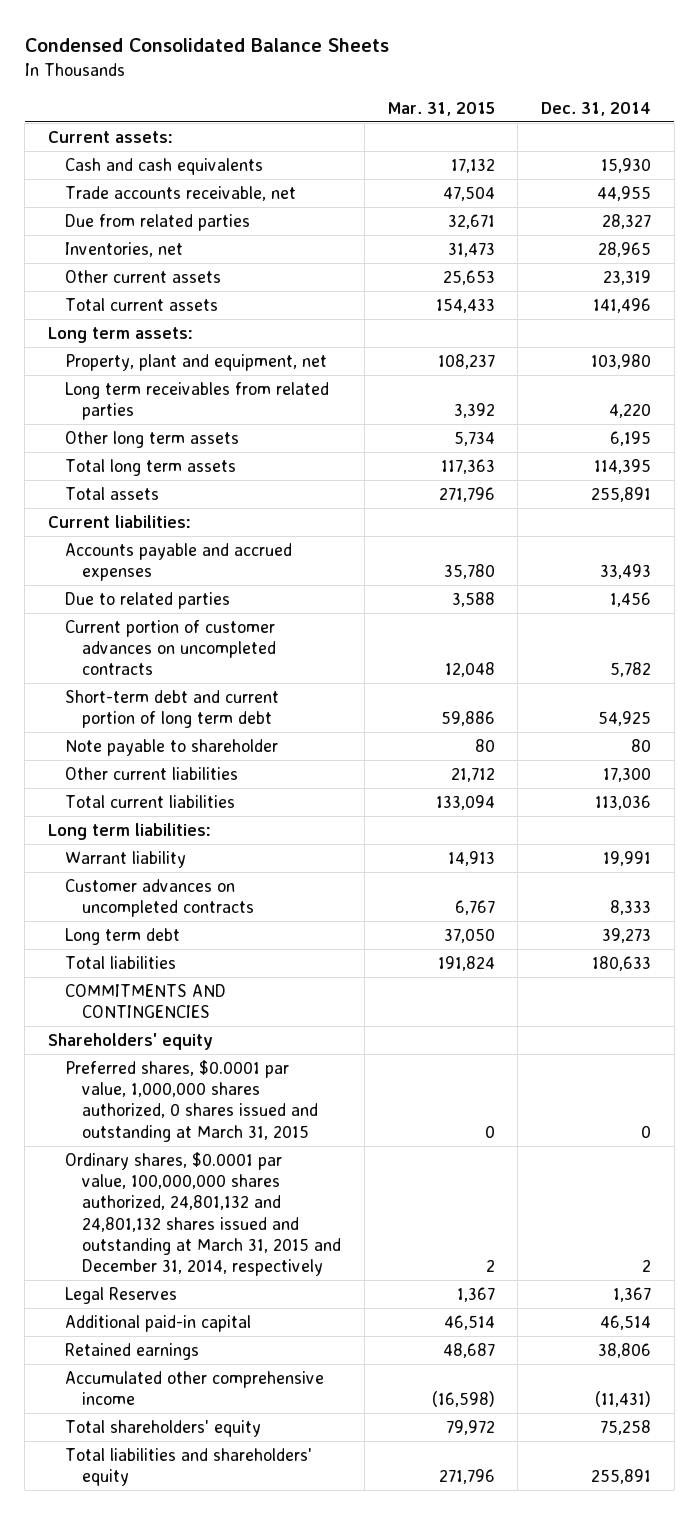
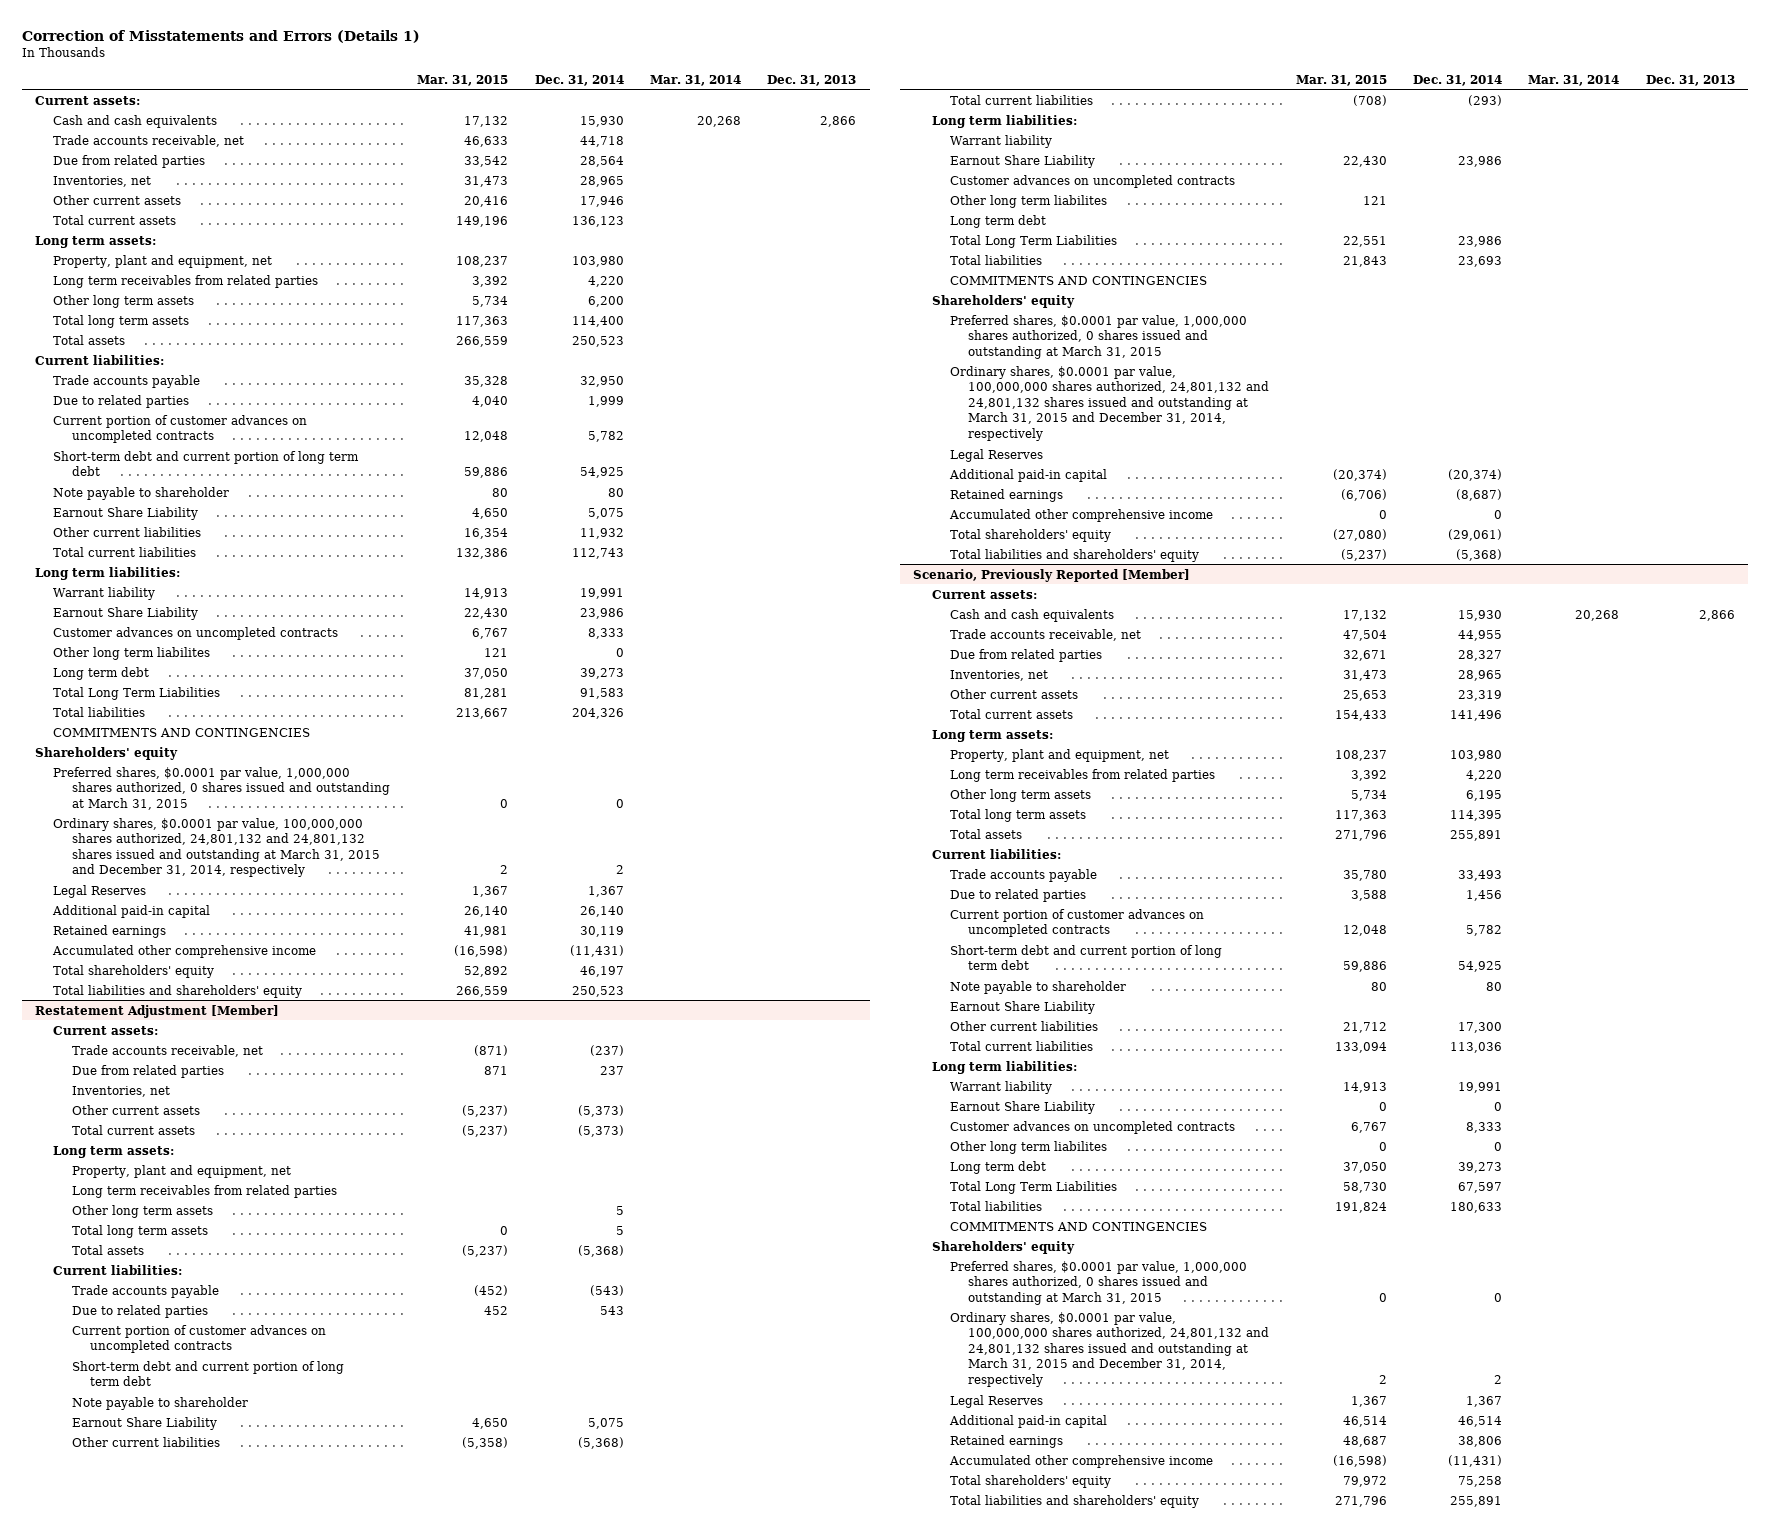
[24,38,389,53] Condensed Consolidated Balance Sheets -> [21,29,420,43] Correction of Misstatements and Errors (Details 1)
none -> [650,74,742,86] Mar. 31, 2014
none -> [767,74,857,86] Dec. 31, 2013
none -> [53,134,245,147] Trade accounts receivable, net
none -> [53,154,206,168] Due from related parties
none -> [53,175,152,187] Inventories, net
none -> [53,194,182,205] Other current assets
none -> [53,214,177,225] Total current assets
none -> [34,235,156,248] Long term assets:
none -> [53,254,273,268] Property, plant and equipment, net
none -> [53,274,319,288] Long term receivables from related parties
none -> [53,294,195,308] Other long term assets
none -> [53,314,190,328] Total long term assets
none -> [53,334,126,345] Total assets
none -> [34,354,164,365] Current liabilities:
none -> [53,374,201,388] Trade accounts payable
none -> [53,394,190,408] Due to related parties
none -> [53,414,308,444] Current portion of customer advances on uncompleted contracts
none -> [53,450,360,477] Short-term debt and current portion of long term debt
none -> [53,486,230,500] Note payable to shareholder
none -> [53,506,199,520] Earnout Share Liability
none -> [53,526,202,537] Other current liabilities
none -> [53,546,197,557] Total current liabilities
none -> [34,566,180,580] Long term liabilities:
none -> [53,586,156,600] Warrant liability
none -> [53,606,199,620] Earnout Share Liability
none -> [53,626,339,640] Customer advances on uncompleted contracts
none -> [53,646,211,660] Other long term liabilites
none -> [53,666,150,680] Long term debt
none -> [53,686,221,700] Total Long Term Liabilities
none -> [53,706,146,717] Total liabilities
none -> [53,727,311,737] COMMITMENTS AND CONTINGENCIES
none -> [34,746,178,760] Shareholders' equity
none -> [53,766,390,810] Preferred shares, $0.0001 par value, 1,000,000 shares authorized, 0 shares issued and outstanding at March 31, 2015
none -> [53,817,380,878] Ordinary shares, $0.0001 par value, 100,000,000 shares authorized, 24,801,132 and 24,801,132 shares issued and outstanding at March 31, 2015 and December 31, 2014, respectively
none -> [53,884,147,898] Legal Reserves
none -> [52,904,211,918] Additional paid-in capital
none -> [53,924,167,938] Retained earnings
none -> [52,944,317,958] Accumulated other comprehensive income
none -> [53,964,215,978] Total shareholders' equity
none -> [53,984,303,998] Total liabilities and shareholders' equity
none -> [34,1004,279,1018] Restatement Adjustment [Member]
none -> [53,1025,159,1035] Current assets:
none -> [71,1044,263,1057] Trade accounts receivable, net
none -> [71,1064,224,1078] Due from related parties
none -> [71,1085,170,1097] Inventories, net
none -> [71,1104,200,1115] Other current assets
none -> [71,1124,195,1135] Total current assets
none -> [53,1145,175,1158] Long term assets:
none -> [71,1164,291,1178] Property, plant and equipment, net
none -> [71,1184,337,1198] Long term receivables from related parties
none -> [71,1204,213,1218] Other long term assets
none -> [71,1224,208,1238] Total long term assets
none -> [71,1244,144,1255] Total assets
none -> [53,1264,183,1275] Current liabilities:
none -> [71,1284,219,1298] Trade accounts payable
none -> [71,1304,208,1318] Due to related parties
none -> [71,1324,326,1354] Current portion of customer advances on uncompleted contracts
none -> [71,1360,344,1387] Short-term debt and current portion of long term debt
none -> [71,1396,248,1410] Note payable to shareholder
none -> [71,1416,217,1430] Earnout Share Liability
none -> [71,1436,220,1447] Other current liabilities
none -> [949,94,1093,105] Total current liabilities
none -> [931,114,1077,128] Long term liabilities:
none -> [949,134,1052,148] Warrant liability
none -> [949,154,1095,168] Earnout Share Liability
none -> [949,174,1235,188] Customer advances on uncompleted contracts
none -> [949,194,1107,208] Other long term liabilites
none -> [949,214,1046,228] Long term debt
none -> [949,234,1117,248] Total Long Term Liabilities
none -> [949,254,1042,265] Total liabilities
none -> [949,275,1207,285] COMMITMENTS AND CONTINGENCIES
none -> [931,294,1075,308] Shareholders' equity
none -> [949,314,1247,359] Preferred shares, $0.0001 par value, 1,000,000 shares authorized, 0 shares issued and outstanding at March 31, 2015
none -> [949,365,1270,441] Ordinary shares, $0.0001 par value, 100,000,000 shares authorized, 24,801,132 and 24,801,132 shares issued and outstanding at March 31, 2015 and December 31, 2014, respectively
none -> [949,448,1043,462] Legal Reserves
none -> [948,468,1107,482] Additional paid-in capital
none -> [949,488,1063,502] Retained earnings
none -> [948,508,1213,522] Accumulated other comprehensive income
none -> [949,528,1111,542] Total shareholders' equity
none -> [949,548,1199,562] Total liabilities and shareholders' equity
none -> [913,568,1191,582] Scenario, Previously Reported [Member]
none -> [931,589,1037,599] Current assets:
none -> [949,608,1114,622] Cash and cash equivalents
[65,543,293,582] Accounts payable and accrued expenses -> [949,868,1097,882] Trade accounts payable
none -> [949,1000,1095,1014] Earnout Share Liability
none -> [949,1100,1095,1114] Earnout Share Liability
none -> [949,1140,1107,1154] Other long term liabilites
none -> [949,1180,1117,1194] Total Long Term Liabilities

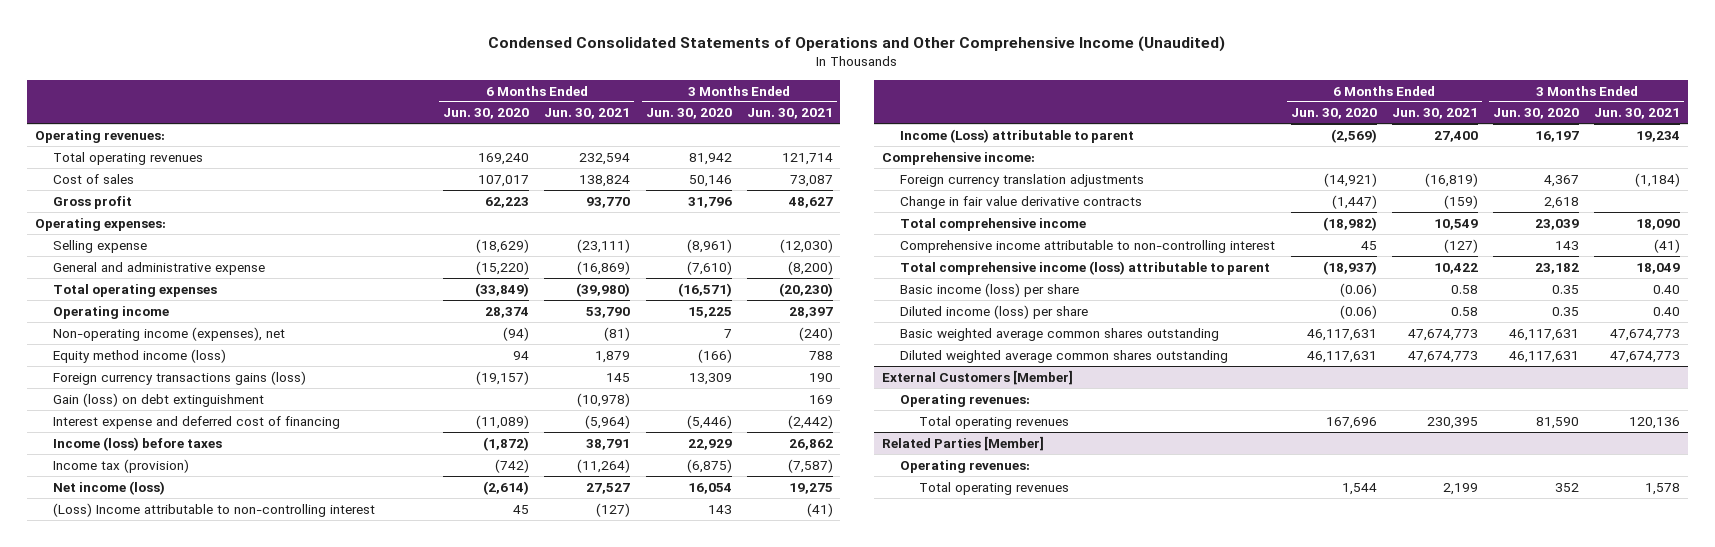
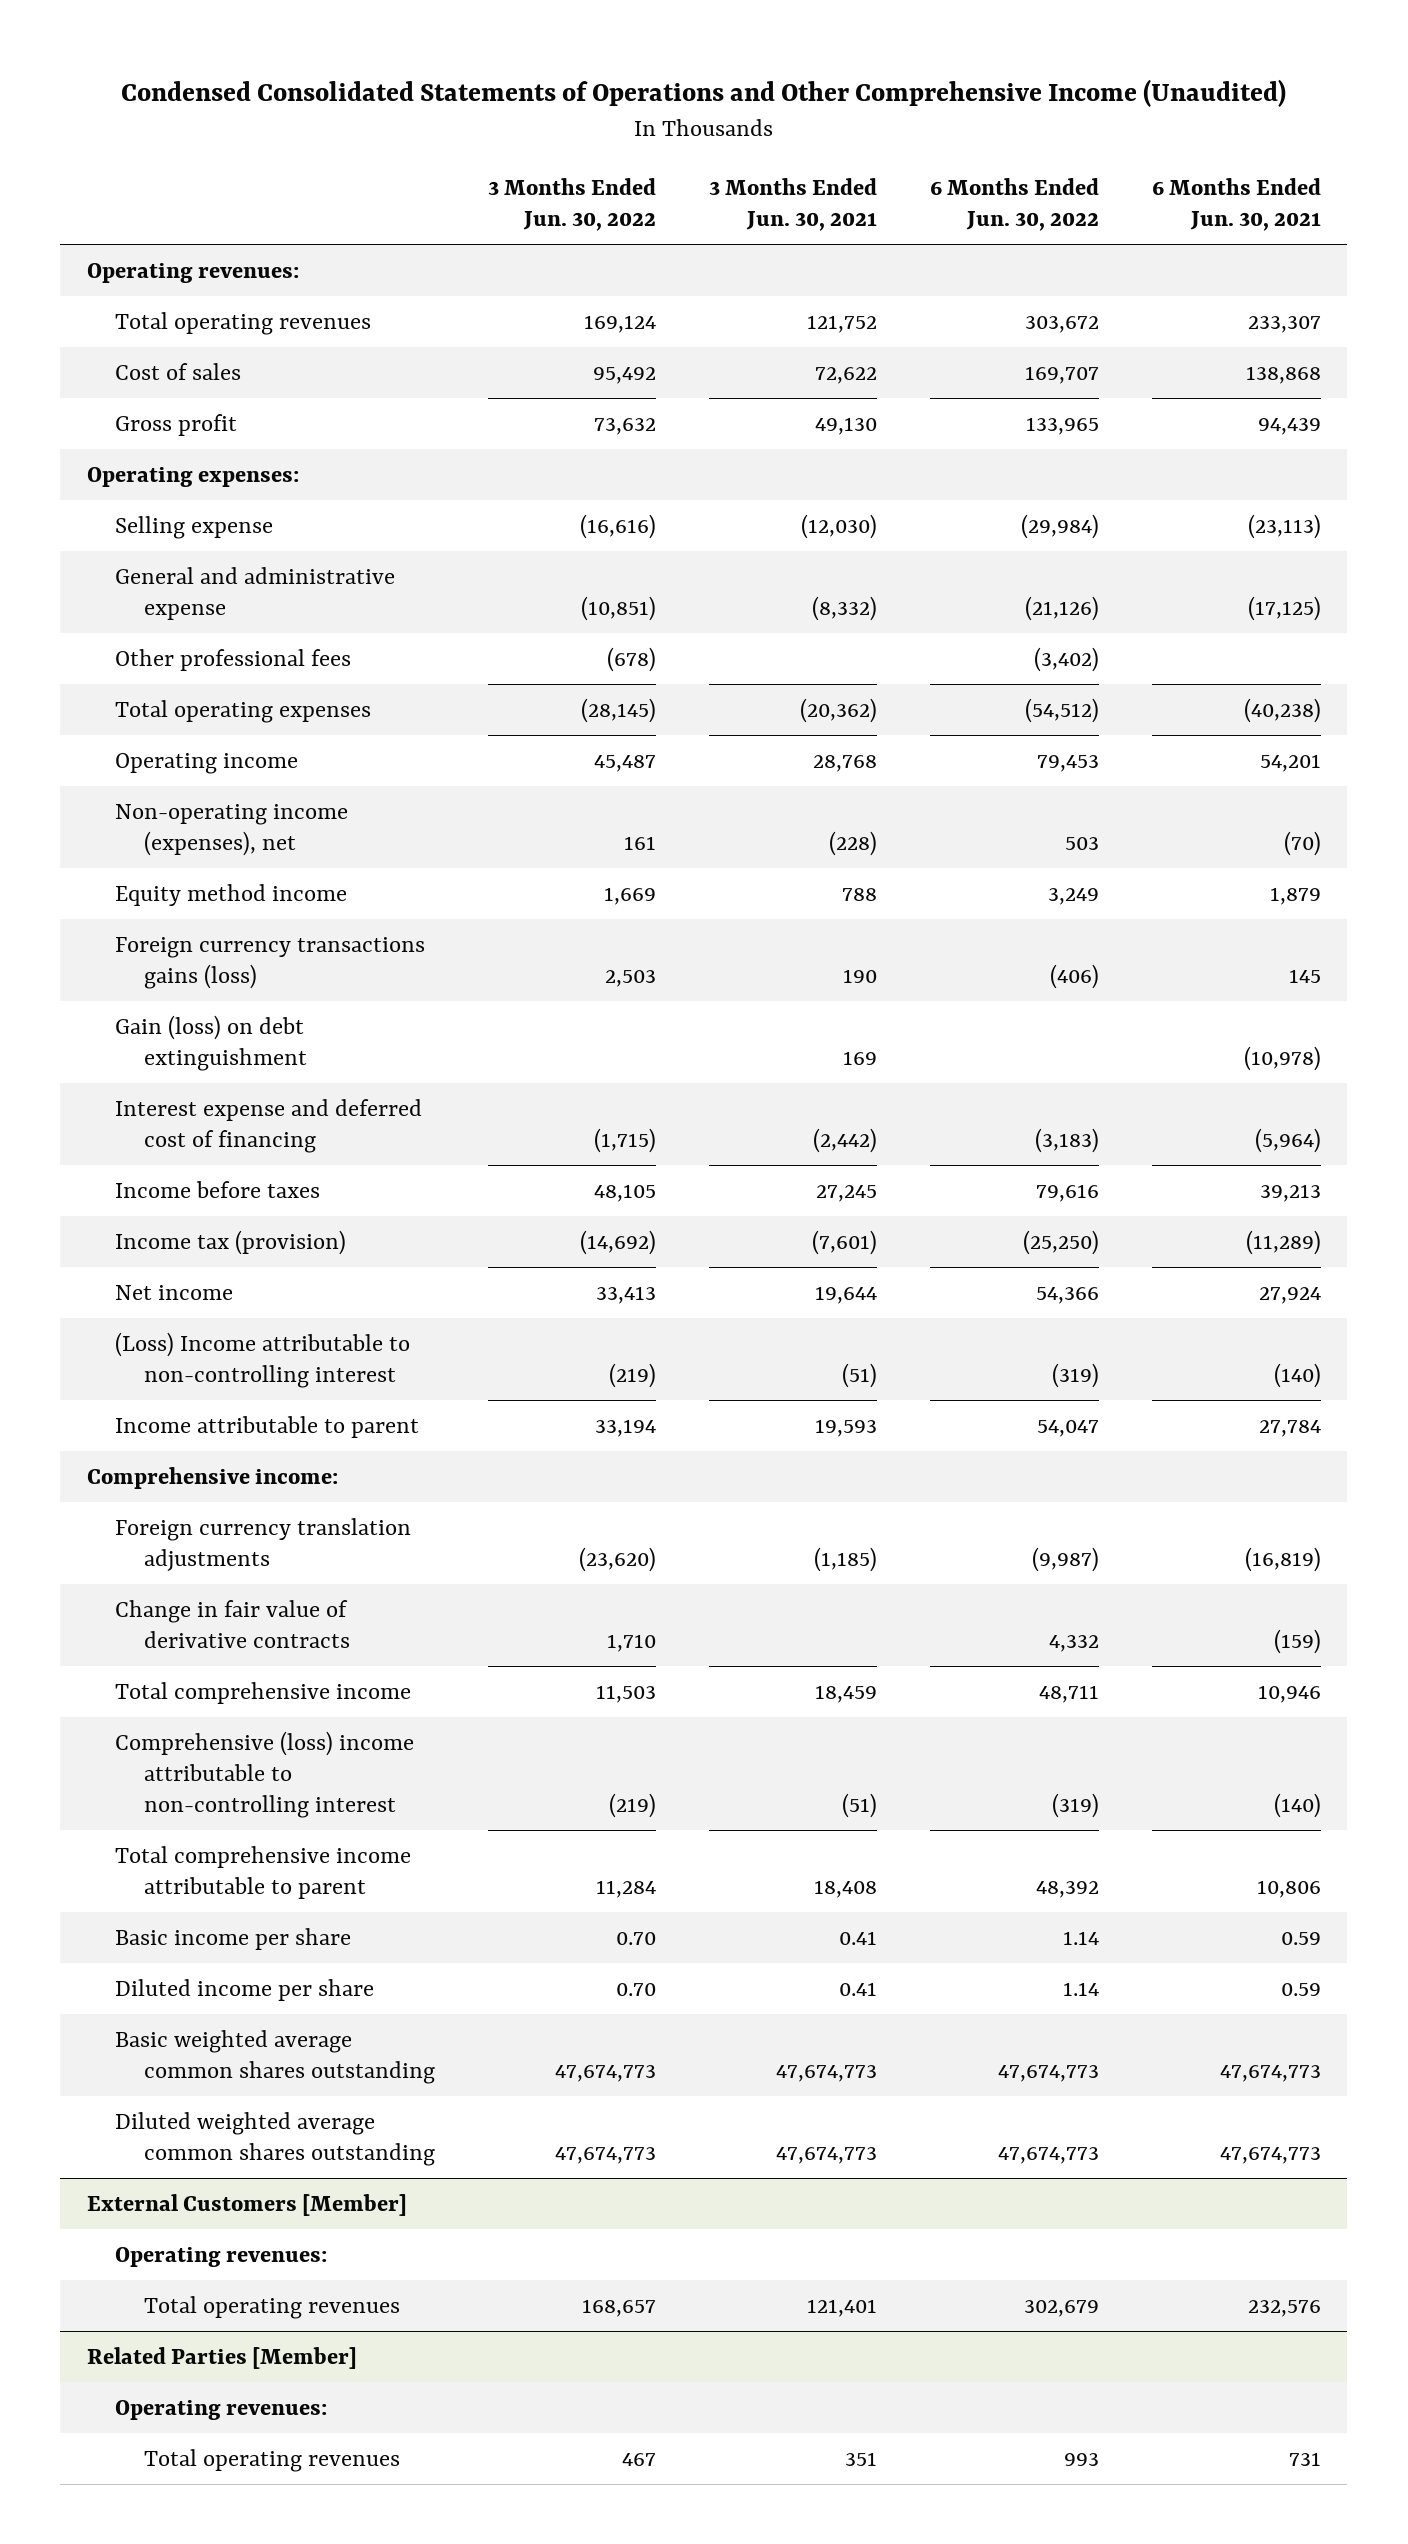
[443,108,530,120] Jun. 30, 2020 -> none
[645,108,732,120] Jun. 30, 2020 -> none
none -> [487,178,656,232] 3 Months Ended Jun. 30, 2022
none -> [929,178,1099,232] 6 Months Ended Jun. 30, 2022
[579,152,631,165] 232,594 -> [1247,316,1321,334] 233,307
[781,152,833,165] 121,714 -> [806,315,877,334] 121,752
[579,174,631,187] 138,824 -> [1245,366,1321,385] 138,868
[789,174,833,187] 73,087 -> [814,367,877,385] 72,622
[586,196,631,208] 93,770 -> [1257,418,1321,436] 94,439
[787,196,833,208] 48,627 -> [814,417,877,436] 49,130
[577,238,631,253] (23,111) -> [1247,514,1321,540] (23,113)
[577,260,631,275] (16,869) -> [1247,595,1321,621] (17,125)
[787,260,833,275] (8,200) -> [811,595,877,621] (8,332)
none -> [115,649,352,672] Other professional fees
[576,282,631,297] (39,980) -> [1243,698,1321,724] (40,238)
[778,282,833,297] (20,230) -> [799,698,877,724] (20,362)
[586,306,631,318] 53,790 -> [1259,754,1321,773] 54,201
[788,306,833,318] 28,397 -> [812,755,877,773] 28,768
[604,326,631,341] (81) -> [1283,830,1321,856] (70)
[798,326,833,341] (240) -> [828,830,877,856] (228)
[52,348,226,363] Equity method income (loss) -> [115,884,348,907] Equity method income
[52,436,222,451] Income (loss) before taxes -> [115,1181,321,1199] Income before taxes
[586,438,631,450] 38,791 -> [1259,1184,1321,1203] 39,213
[788,438,833,450] 26,862 -> [815,1185,877,1203] 27,245
[577,458,631,473] (11,264) -> [1245,1230,1321,1256] (11,289)
[787,458,833,473] (7,587) -> [811,1230,877,1256] (7,601)
[52,480,165,495] Net income (loss) -> [115,1285,234,1301] Net income
[586,482,631,494] 27,527 -> [1258,1287,1321,1305] 27,924
[788,482,833,494] 19,275 -> [814,1286,877,1305] 19,644
[596,502,631,517] (127) -> [1273,1362,1321,1388] (140)
[806,502,833,517] (41) -> [841,1362,877,1388] (51)
[900,128,1135,143] Income (Loss) attributable to parent -> [115,1416,420,1439] Income attributable to parent
[1433,130,1478,142] 27,400 -> [1258,1420,1321,1438] 27,784
[1636,130,1681,142] 19,234 -> [814,1419,877,1438] 19,593
[1635,172,1681,187] (1,184) -> [813,1546,877,1572] (1,185)
[900,195,1143,209] Change in fair value derivative contracts -> [115,1600,350,1648] Change in fair value of derivative contracts
[1433,218,1478,230] 10,549 -> [1257,1685,1321,1704] 10,946
[1636,218,1681,230] 18,090 -> [814,1685,877,1704] 18,459
[900,239,1276,253] Comprehensive income attributable to non-controlling interest -> [115,1731,415,1818] Comprehensive (loss) income attributable to non-controlling interest
[1443,238,1478,253] (127) -> [1273,1792,1321,1818] (140)
[1654,238,1681,253] (41) -> [841,1792,877,1818] (51)
[900,260,1271,275] Total comprehensive income (loss) attributable to parent -> [115,1846,412,1899] Total comprehensive income attributable to parent
[1433,262,1478,274] 10,422 -> [1256,1879,1321,1898] 10,806
[1636,262,1681,274] 18,049 -> [813,1879,877,1898] 18,408
[900,282,1080,297] Basic income (loss) per share -> [115,1928,352,1951] Basic income per share
[1450,284,1478,294] 0.58 -> [1280,1932,1321,1946] 0.59
[1653,284,1681,294] 0.40 -> [838,1931,877,1946] 0.41
[900,304,1089,319] Diluted income (loss) per share -> [115,1979,375,2002] Diluted income per share
[1450,306,1478,316] 0.58 -> [1280,1983,1321,1997] 0.59
[1653,306,1681,316] 0.40 -> [838,1982,877,1997] 0.41
[1426,416,1478,429] 230,395 -> [1247,2300,1321,2318] 232,576
[1629,416,1681,429] 120,136 -> [806,2299,877,2318] 121,401
[1442,482,1478,495] 2,199 -> [1288,2452,1321,2467] 731
[1645,482,1681,495] 1,578 -> [844,2452,877,2467] 351

